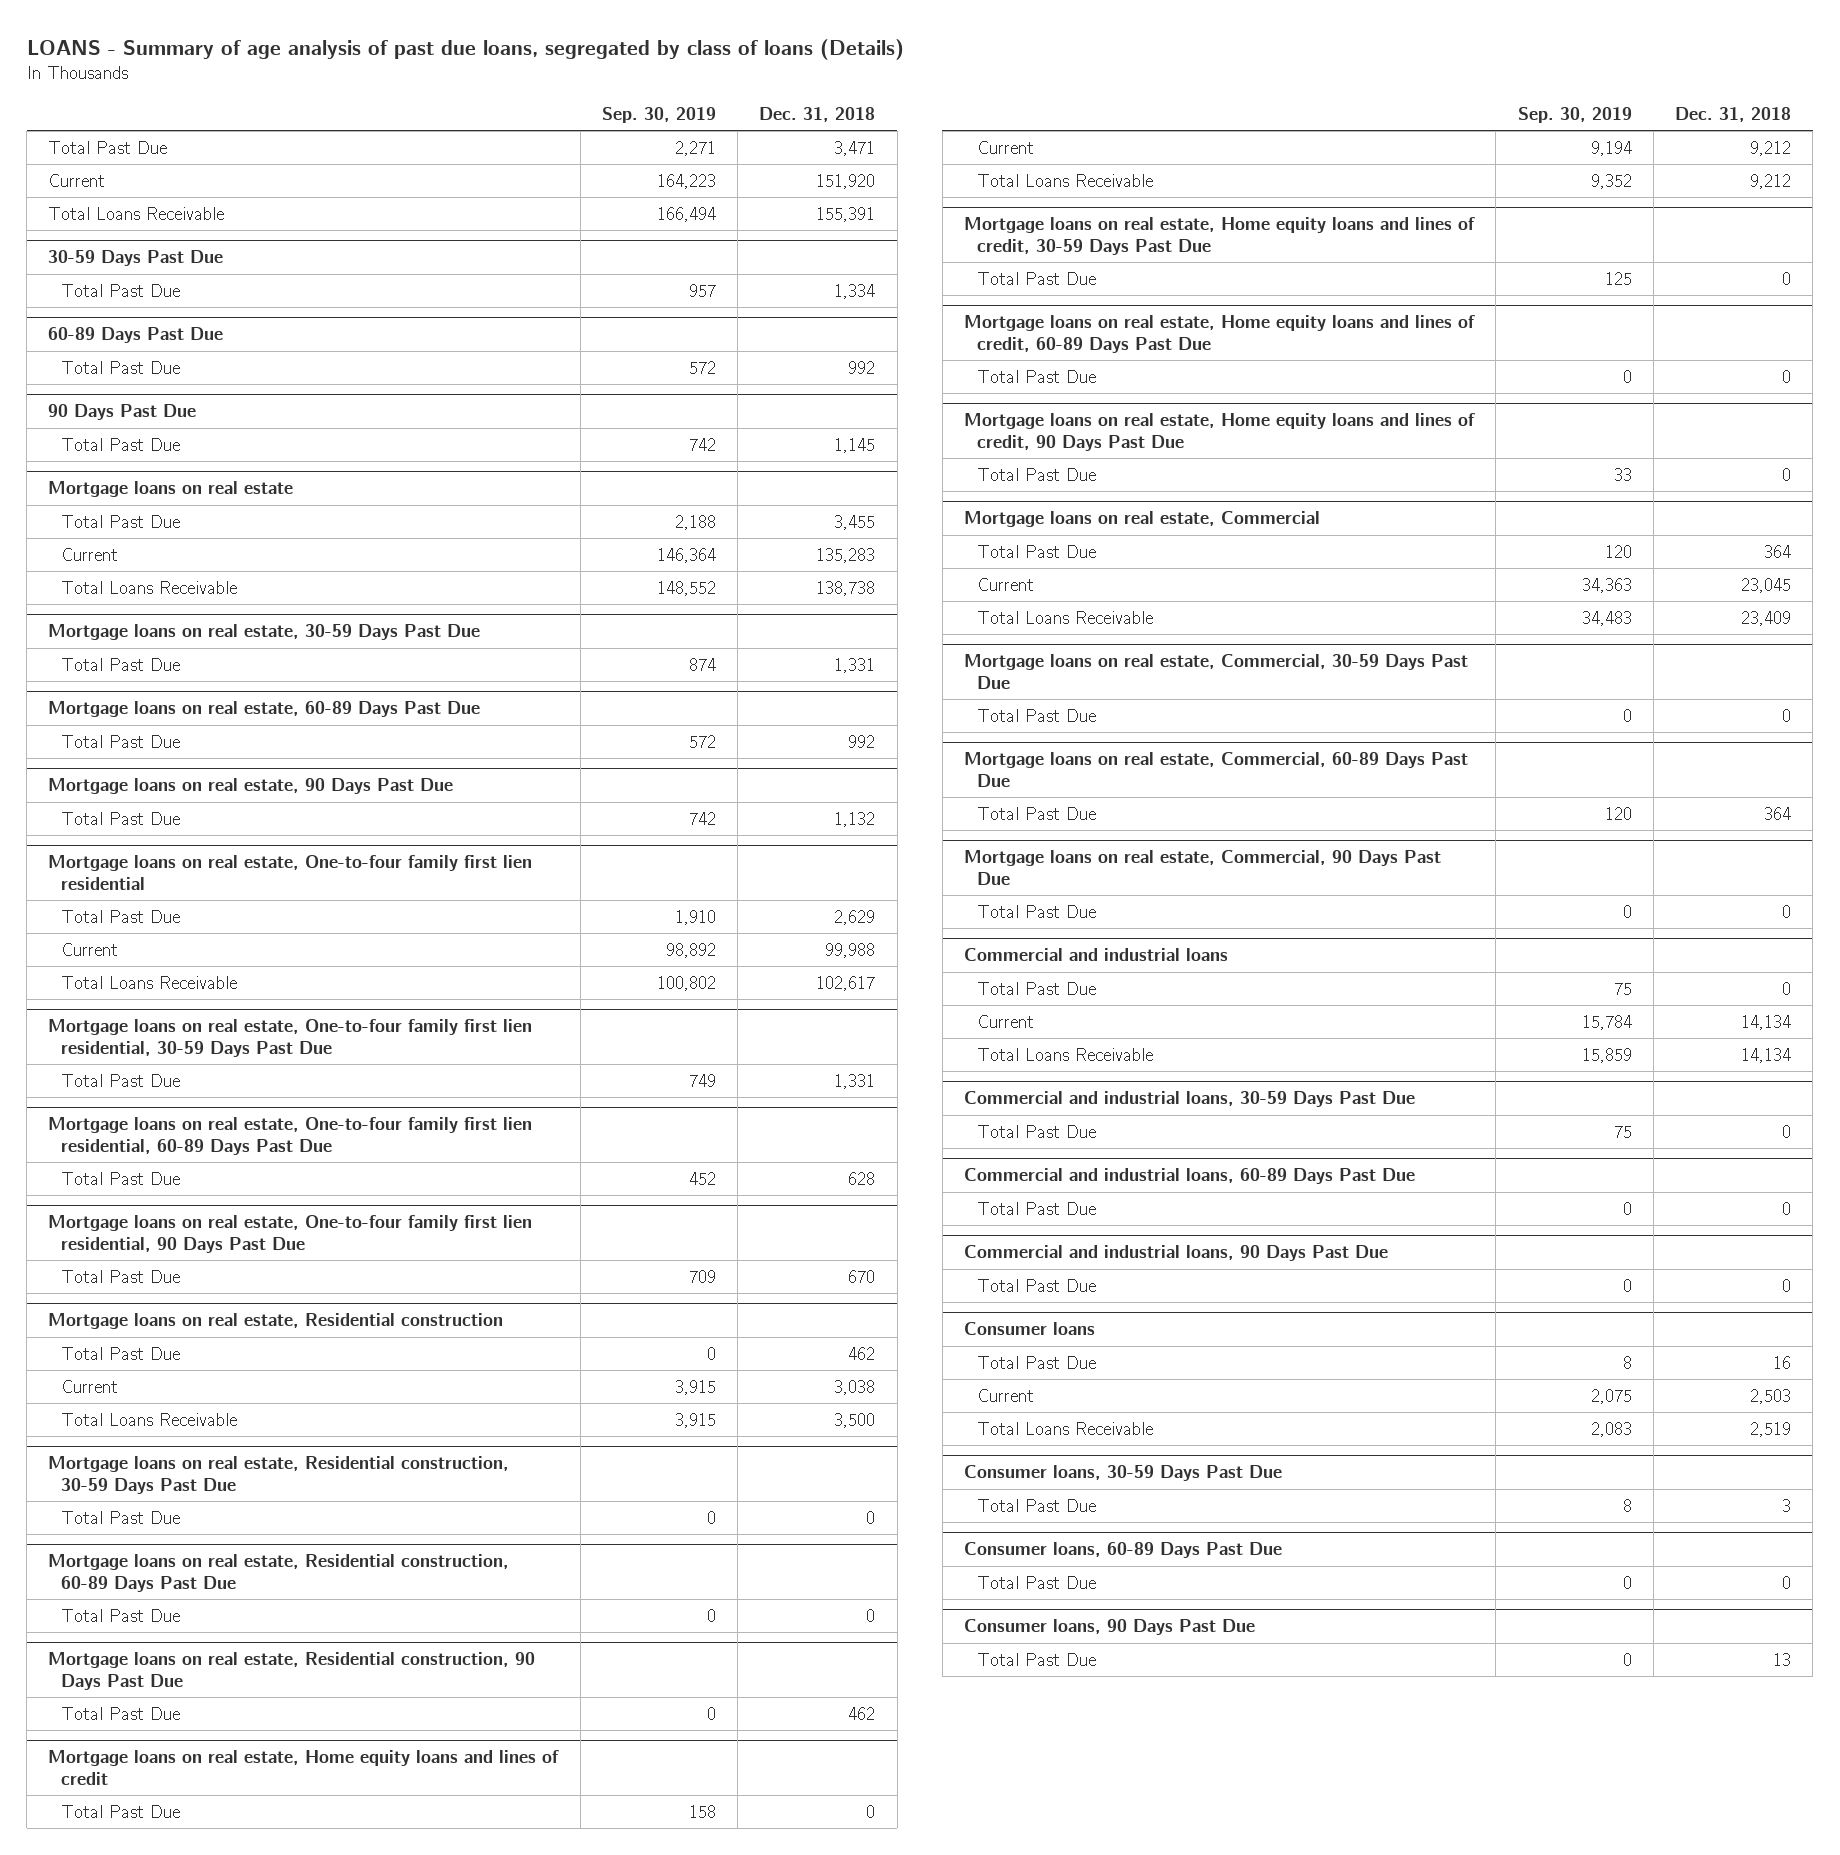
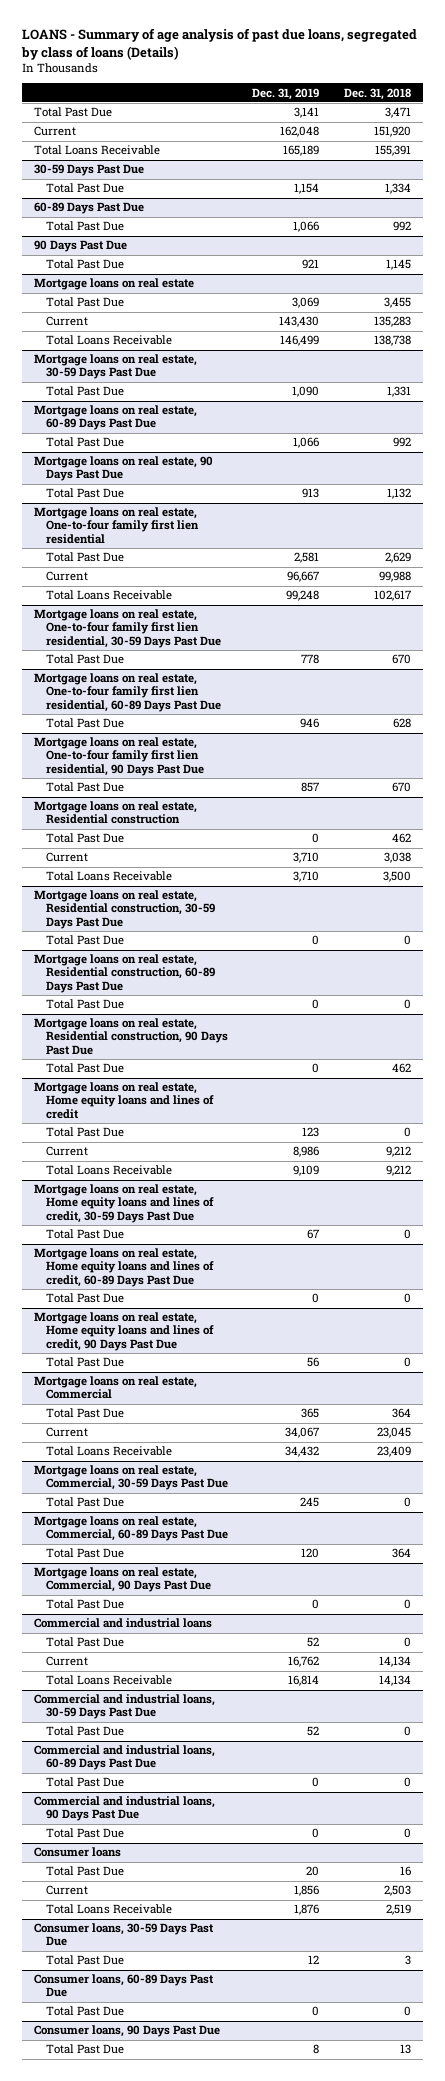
[601,106,716,123] Sep. 30, 2019 -> none
none -> [252,87,320,100] Dec. 31, 2019
[834,1073,876,1089] 1,331 -> [392,654,412,665] 670

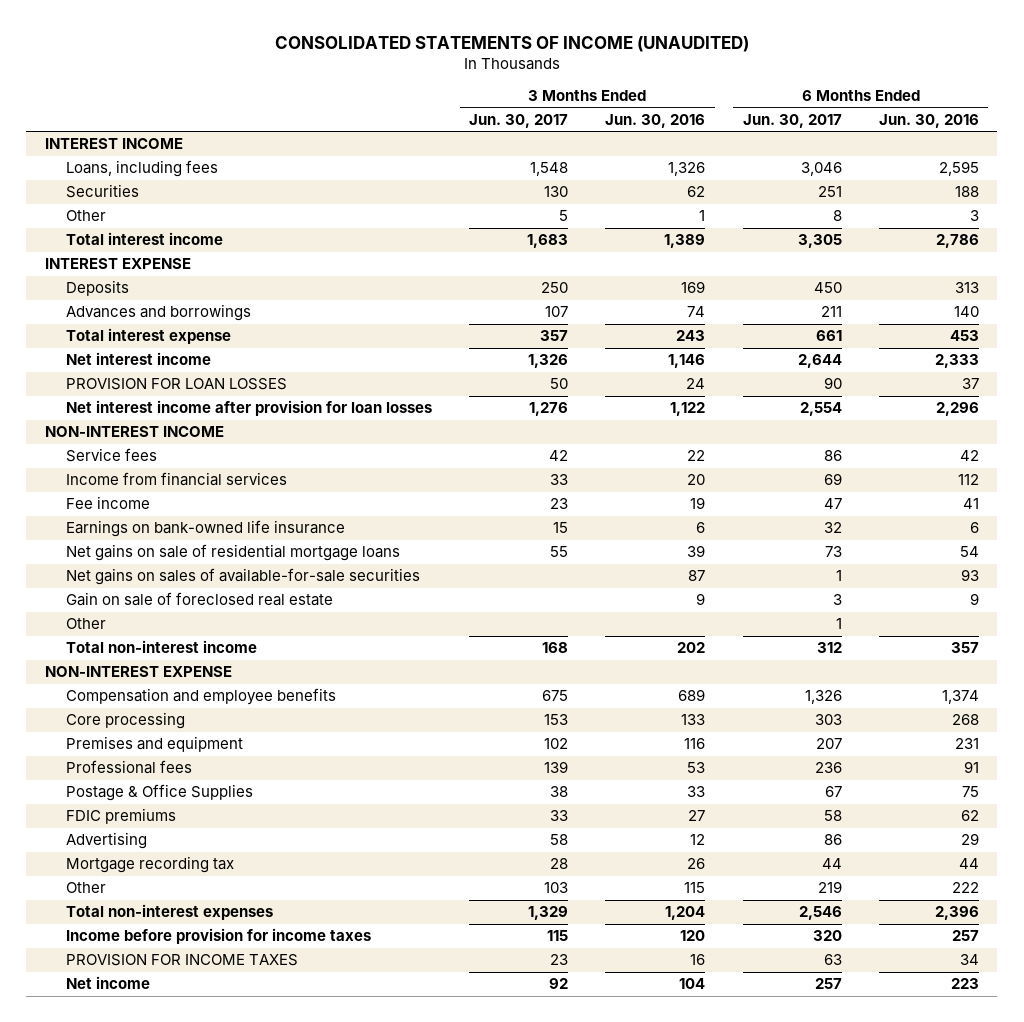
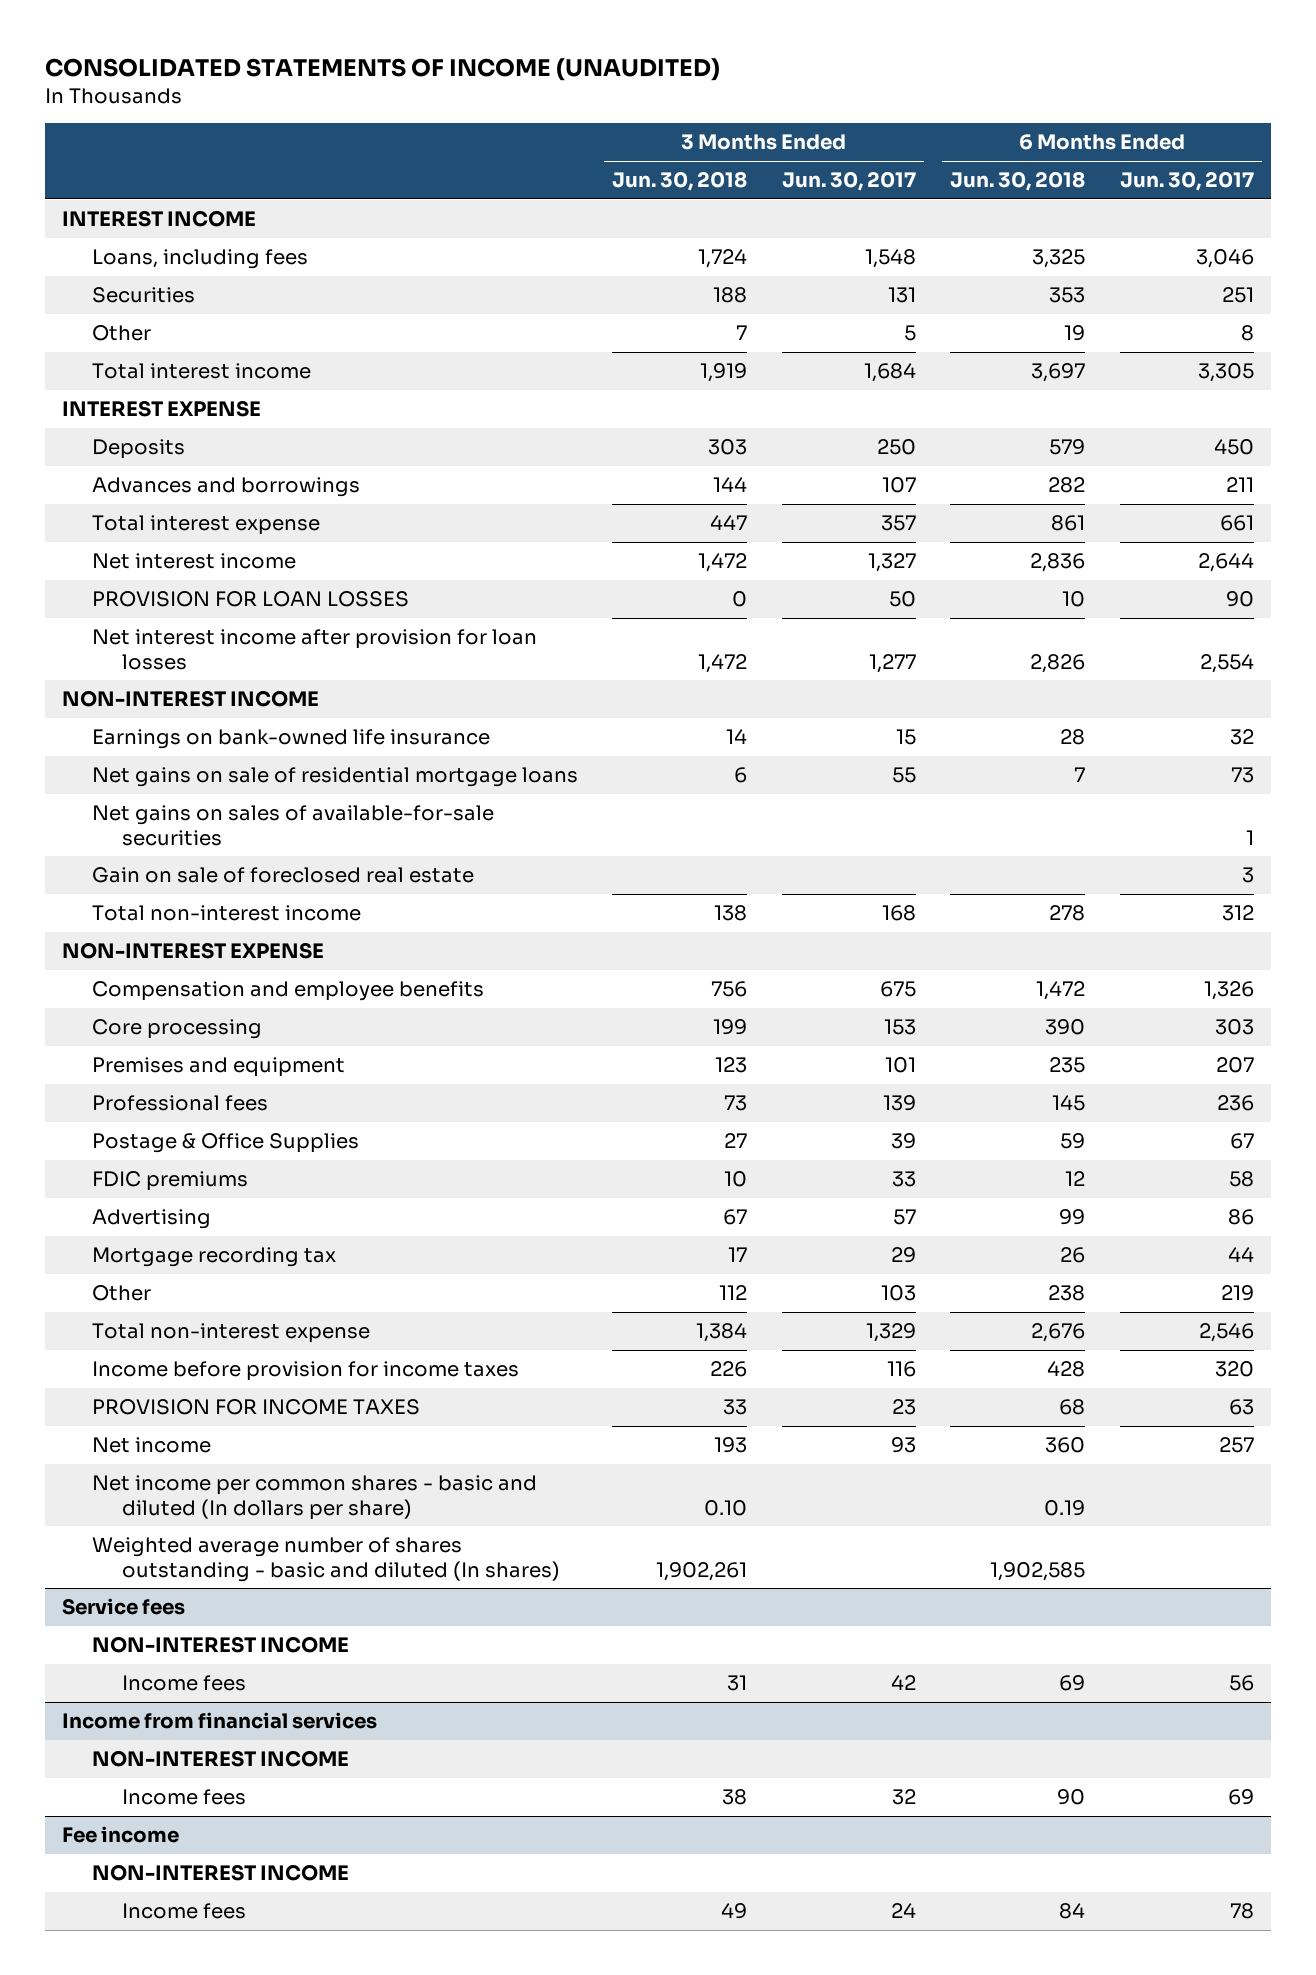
[605,113,706,128] Jun. 30, 2016 -> none
[878,113,979,128] Jun. 30, 2016 -> none
none -> [612,171,748,192] Jun. 30, 2018
none -> [950,171,1086,192] Jun. 30, 2018
[544,186,569,198] 130 -> [887,287,916,304] 131
[527,234,569,249] 1,683 -> [863,363,916,383] 1,684
[528,354,569,369] 1,326 -> [867,553,916,573] 1,327
[529,402,569,417] 1,276 -> [868,653,916,673] 1,277
[66,448,158,463] Service fees -> none
[66,472,288,487] Income from financial services -> none
[66,496,151,510] Fee income -> none
[66,618,107,630] Other -> none
[544,738,569,750] 102 -> [884,1057,916,1074] 101
[550,786,569,798] 38 -> [890,1133,916,1150] 39
[550,834,569,846] 58 -> [892,1209,916,1226] 57
[550,858,569,870] 28 -> [890,1247,916,1264] 29
[66,904,274,921] Total non-interest expenses -> [91,1323,370,1344] Total non-interest expense
[547,930,569,942] 115 -> [886,1361,916,1378] 116
[549,978,569,990] 92 -> [890,1437,916,1454] 93
none -> [91,1475,537,1520] Net income per common shares - basic and diluted (In dollars per share)
none -> [91,1537,560,1582] Weighted average number of shares outstanding - basic and diluted (In shares)
none -> [62,1598,186,1616] Service fees
none -> [91,1636,349,1654] NON-INTEREST INCOME
none -> [121,1675,246,1692] Income fees
none -> [62,1712,378,1730] Income from financial services
none -> [91,1750,349,1768] NON-INTEREST INCOME
none -> [121,1789,246,1806] Income fees
none -> [62,1826,180,1844] Fee income
none -> [91,1864,349,1882] NON-INTEREST INCOME
none -> [121,1903,246,1920] Income fees

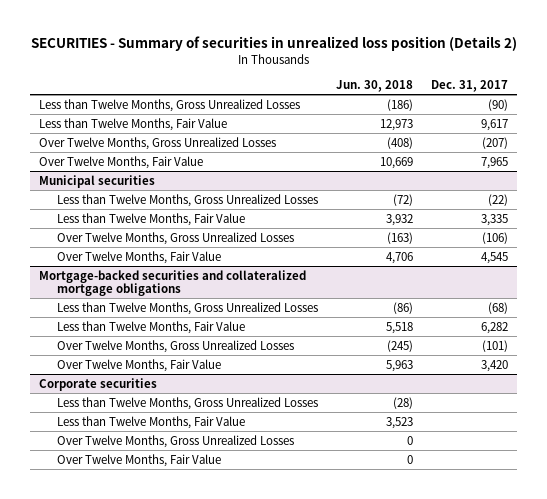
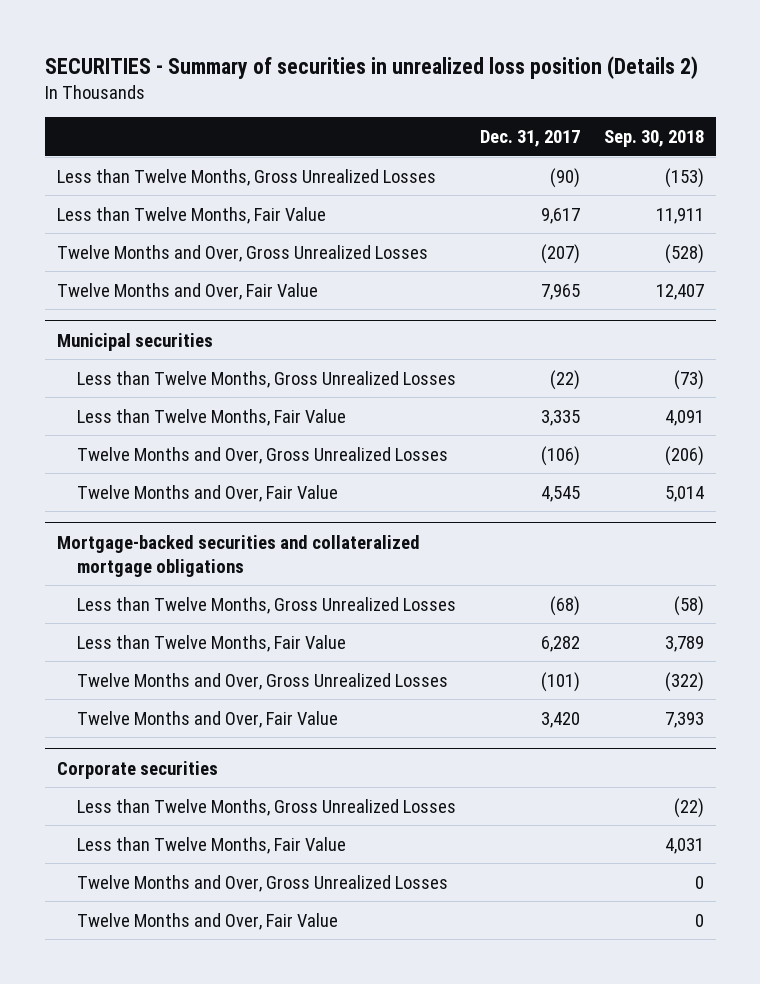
[335,79,413,92] Jun. 30, 2018 -> none
none -> [603,130,704,148] Sep. 30, 2018
[39,136,277,150] Over Twelve Months, Gross Unrealized Losses -> [56,244,428,262] Twelve Months and Over, Gross Unrealized Losses
[39,155,204,169] Over Twelve Months, Fair Value -> [56,282,318,300] Twelve Months and Over, Fair Value
[56,231,294,245] Over Twelve Months, Gross Unrealized Losses -> [76,446,448,464] Twelve Months and Over, Gross Unrealized Losses
[56,250,221,264] Over Twelve Months, Fair Value -> [76,484,338,502] Twelve Months and Over, Fair Value
[56,339,294,353] Over Twelve Months, Gross Unrealized Losses -> [76,672,448,690] Twelve Months and Over, Gross Unrealized Losses
[56,358,221,372] Over Twelve Months, Fair Value -> [76,710,338,728] Twelve Months and Over, Fair Value
[56,434,294,448] Over Twelve Months, Gross Unrealized Losses -> [76,874,448,892] Twelve Months and Over, Gross Unrealized Losses
[56,453,221,467] Over Twelve Months, Fair Value -> [76,912,338,930] Twelve Months and Over, Fair Value

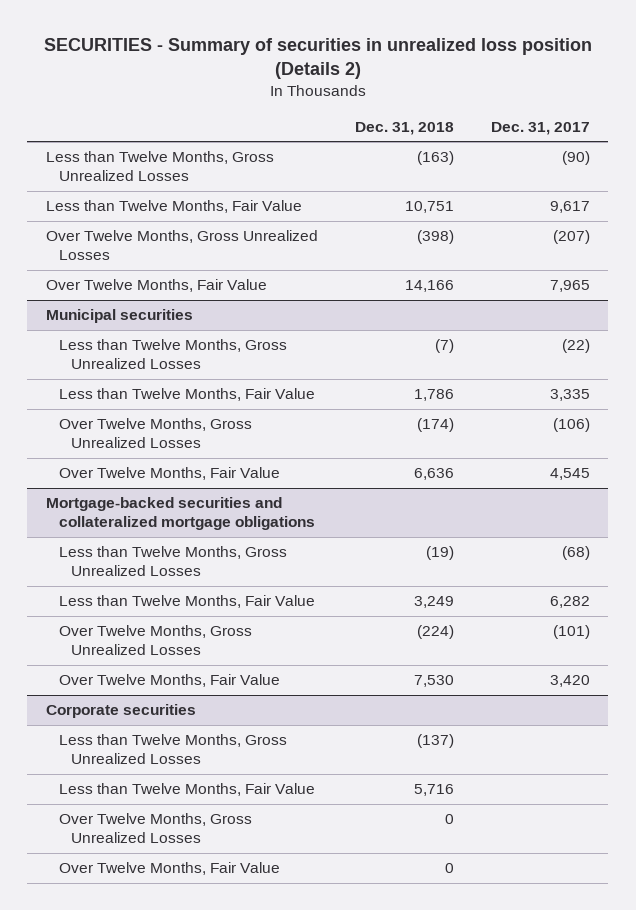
[603,130,704,148] Sep. 30, 2018 -> none
none -> [354,121,454,135] Dec. 31, 2018
[56,244,428,262] Twelve Months and Over, Gross Unrealized Losses -> [45,230,318,261] Over Twelve Months, Gross Unrealized Losses
[56,282,318,300] Twelve Months and Over, Fair Value -> [45,279,267,293] Over Twelve Months, Fair Value
[76,446,448,464] Twelve Months and Over, Gross Unrealized Losses -> [58,418,252,449] Over Twelve Months, Gross Unrealized Losses
[76,484,338,502] Twelve Months and Over, Fair Value -> [58,467,280,481] Over Twelve Months, Fair Value
[76,672,448,690] Twelve Months and Over, Gross Unrealized Losses -> [58,625,252,656] Over Twelve Months, Gross Unrealized Losses
[76,710,338,728] Twelve Months and Over, Fair Value -> [58,674,280,688] Over Twelve Months, Fair Value
[76,874,448,892] Twelve Months and Over, Gross Unrealized Losses -> [58,813,252,844] Over Twelve Months, Gross Unrealized Losses
[76,912,338,930] Twelve Months and Over, Fair Value -> [58,862,280,876] Over Twelve Months, Fair Value

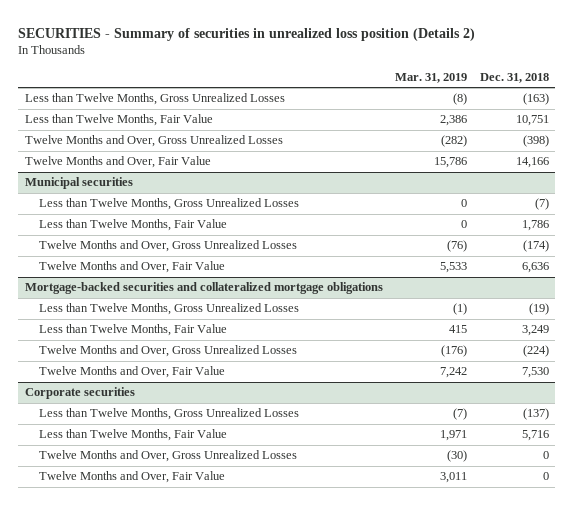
[490,121,590,135] Dec. 31, 2017 -> none
none -> [395,72,468,83] Mar. 31, 2019
[45,230,318,261] Over Twelve Months, Gross Unrealized Losses -> [24,135,283,148] Twelve Months and Over, Gross Unrealized Losses
[45,279,267,293] Over Twelve Months, Fair Value -> [24,156,211,169] Twelve Months and Over, Fair Value
[58,418,252,449] Over Twelve Months, Gross Unrealized Losses -> [38,240,297,253] Twelve Months and Over, Gross Unrealized Losses
[58,467,280,481] Over Twelve Months, Fair Value -> [38,261,225,274] Twelve Months and Over, Fair Value
[58,625,252,656] Over Twelve Months, Gross Unrealized Losses -> [38,345,297,358] Twelve Months and Over, Gross Unrealized Losses
[58,674,280,688] Over Twelve Months, Fair Value -> [38,366,225,379] Twelve Months and Over, Fair Value
[58,813,252,844] Over Twelve Months, Gross Unrealized Losses -> [38,450,297,463] Twelve Months and Over, Gross Unrealized Losses
[58,862,280,876] Over Twelve Months, Fair Value -> [38,471,225,484] Twelve Months and Over, Fair Value

